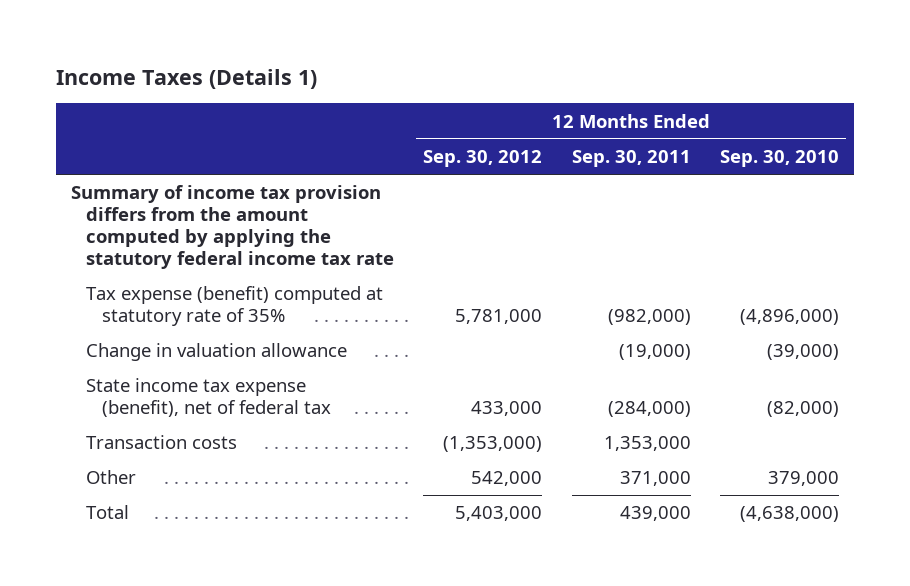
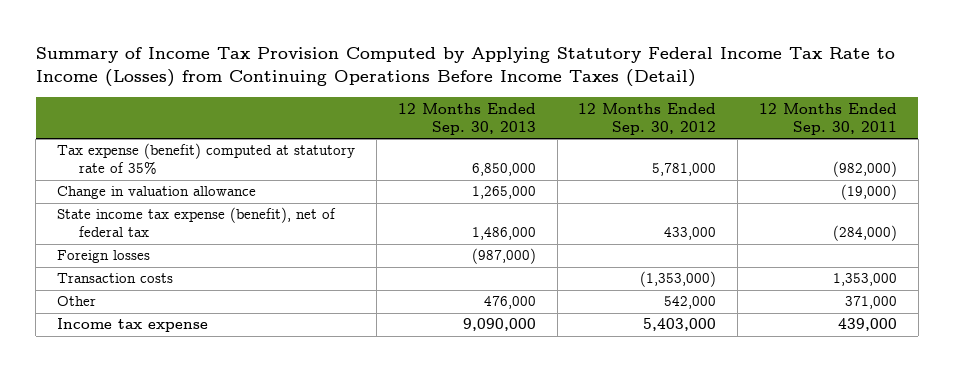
[55,68,317,89] Income Taxes (Details 1) -> [35,47,895,88] Summary of Income Tax Provision Computed by Applying Statutory Federal Income Tax Rate to Income (Losses) from Continuing Operations Before Income Taxes (Detail)
[719,150,839,168] Sep. 30, 2010 -> none
none -> [397,102,536,135] 12 Months Ended Sep. 30, 2013
[70,185,395,270] Summary of income tax provision differs from the amount computed by applying the statutory federal income tax rate -> none
none -> [57,250,151,264] Foreign losses
[86,505,130,520] Total -> [57,318,209,333] Income tax expense

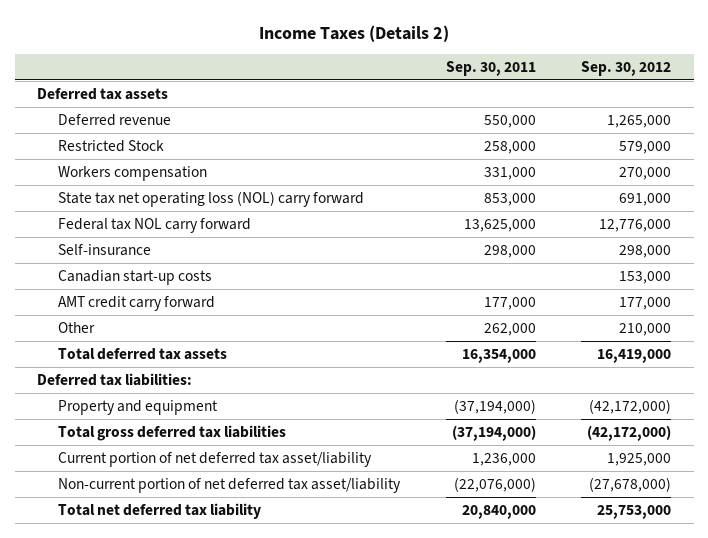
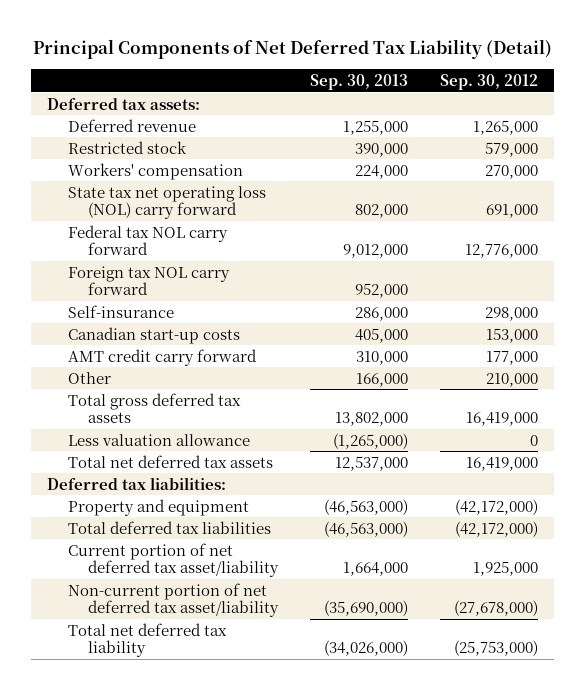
[259,24,450,42] Income Taxes (Details 2) -> [32,39,552,60] Principal Components of Net Deferred Tax Liability (Detail)
[445,61,536,77] Sep. 30, 2011 -> none
none -> [310,73,409,90] Sep. 30, 2013
[37,87,169,100] Deferred tax assets -> [47,97,201,110] Deferred tax assets:
[58,139,165,152] Restricted Stock -> [67,140,187,154] Restricted stock
[58,165,208,181] Workers compensation -> [67,162,243,180] Workers' compensation
none -> [67,265,230,295] Foreign tax NOL carry forward
[58,347,228,360] Total deferred tax assets -> [67,392,241,423] Total gross deferred tax assets
none -> [67,433,250,446] Less valuation allowance
none -> [67,454,273,468] Total net deferred tax assets
[58,424,287,441] Total gross deferred tax liabilities -> [67,520,271,534] Total deferred tax liabilities
[596,504,671,519] 25,753,000 -> [454,639,539,656] (25,753,000)

